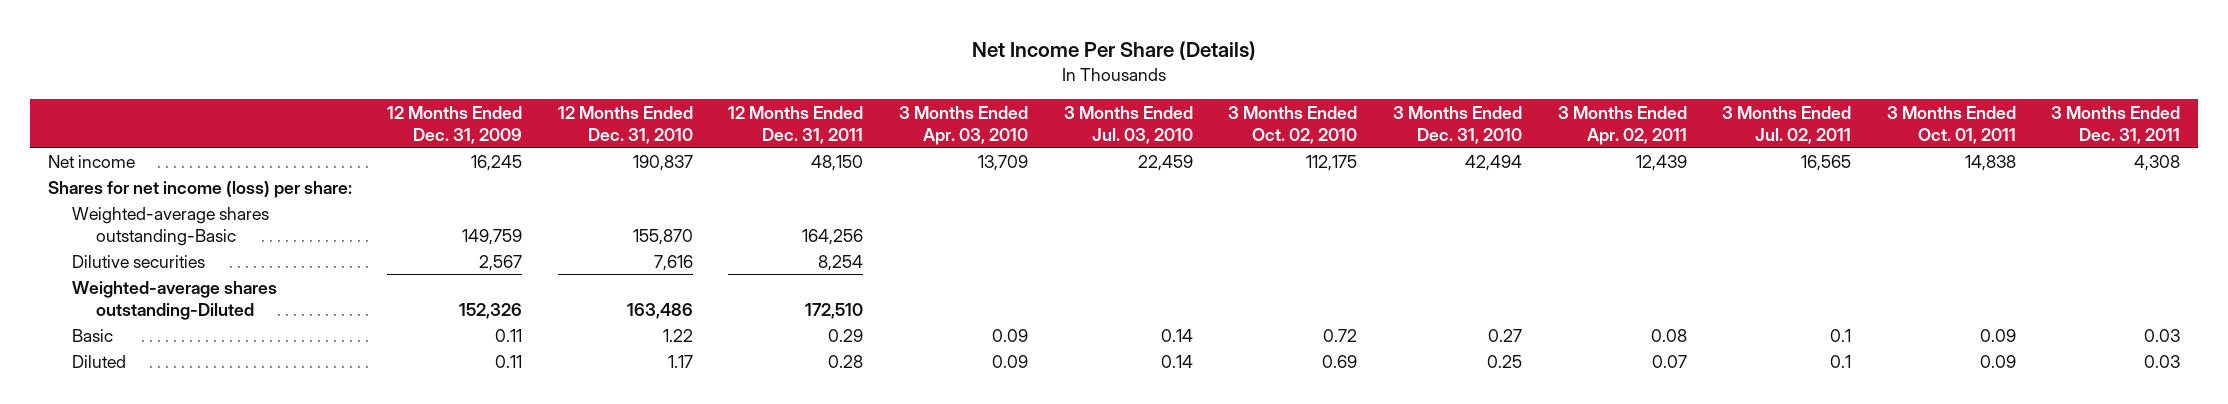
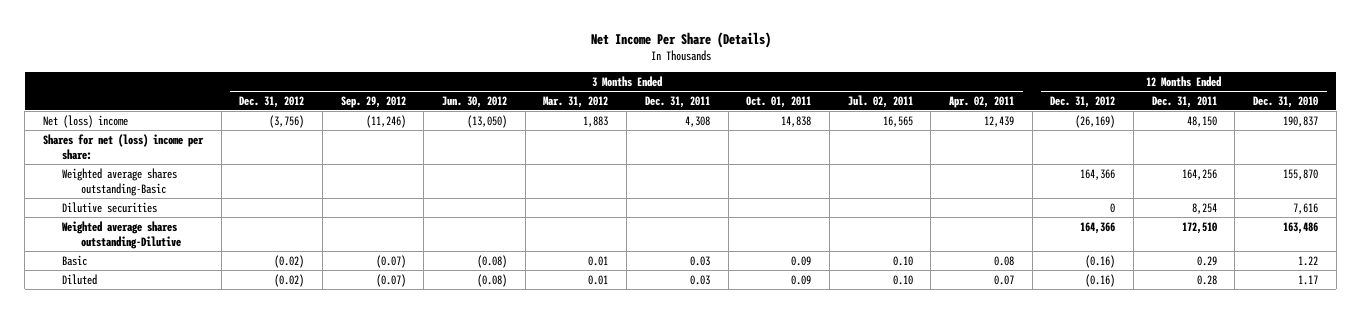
[387,105,523,144] 12 Months Ended Dec. 31, 2009 -> none
[899,105,1029,145] 3 Months Ended Apr. 03, 2010 -> none
[1063,105,1193,144] 3 Months Ended Jul. 03, 2010 -> none
[1228,105,1358,144] 3 Months Ended Oct. 02, 2010 -> none
[1392,105,1522,144] 3 Months Ended Dec. 31, 2010 -> none
none -> [239,95,305,108] Dec. 31, 2012
none -> [340,95,406,108] Sep. 29, 2012
none -> [442,95,508,108] Jun. 30, 2012
none -> [543,95,609,108] Mar. 31, 2012
none -> [1050,95,1116,108] Dec. 31, 2012
[47,154,135,168] Net income -> [42,114,128,128] Net (loss) income
[47,180,352,198] Shares for net income (loss) per share: -> [42,133,204,160] Shares for net (loss) income per share:
[71,206,269,246] Weighted-average shares outstanding-Basic -> [61,167,177,196] Weighted average shares outstanding-Basic
[71,280,277,320] Weighted-average shares outstanding-Diluted -> [61,220,181,249] Weighted average shares outstanding-Dilutive
[1830,328,1852,342] 0.1 -> [892,255,913,266] 0.10
[1830,354,1852,368] 0.1 -> [892,274,913,285] 0.10

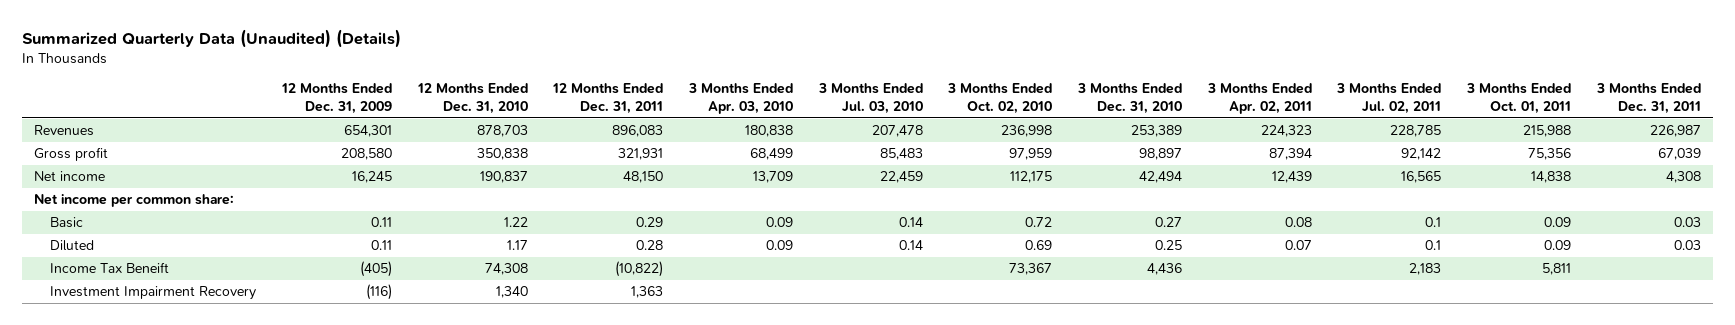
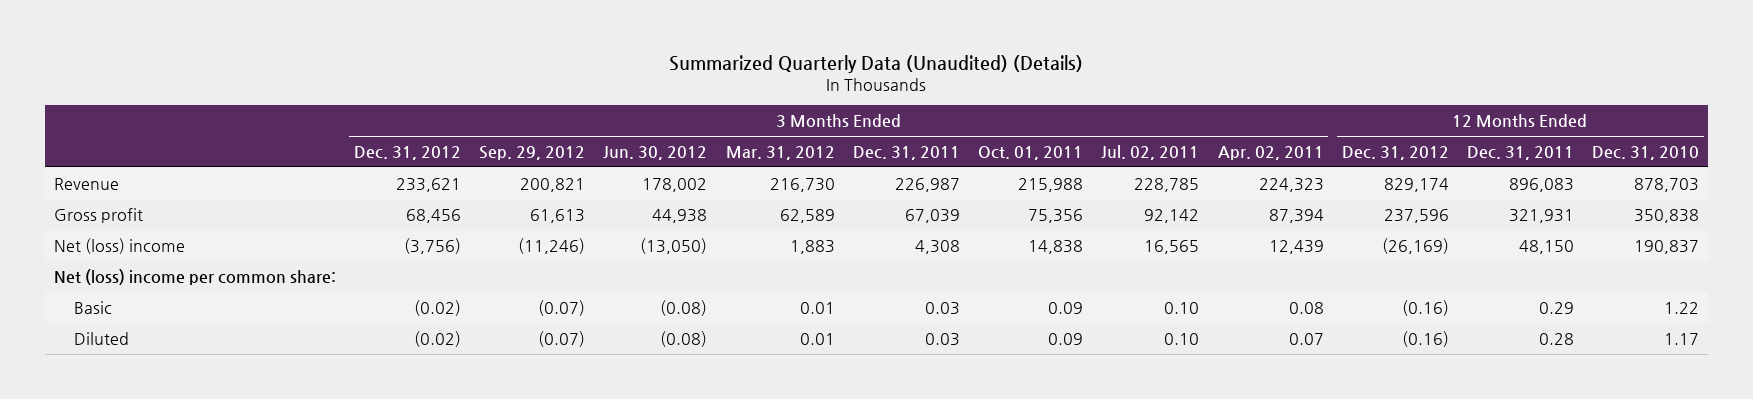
[281,83,393,115] 12 Months Ended Dec. 31, 2009 -> none
[688,83,794,115] 3 Months Ended Apr. 03, 2010 -> none
[817,83,923,115] 3 Months Ended Jul. 03, 2010 -> none
[947,83,1053,115] 3 Months Ended Oct. 02, 2010 -> none
[1076,83,1182,115] 3 Months Ended Dec. 31, 2010 -> none
none -> [353,145,461,160] Dec. 31, 2012
none -> [479,145,586,160] Sep. 29, 2012
none -> [603,145,708,160] Jun. 30, 2012
none -> [725,145,835,160] Mar. 31, 2012
none -> [1341,145,1449,160] Dec. 31, 2012
[34,125,95,137] Revenues -> [53,177,119,190] Revenue
[50,262,170,274] Income Tax Beneift -> none
[50,286,257,301] Investment Impairment Recovery -> none
[34,171,106,182] Net income -> [53,237,185,254] Net (loss) income
[34,194,235,208] Net income per common share: -> [53,268,336,285] Net (loss) income per common share:
[1425,217,1442,228] 0.1 -> [1164,301,1200,314] 0.10
[1425,240,1442,251] 0.1 -> [1164,332,1200,345] 0.10

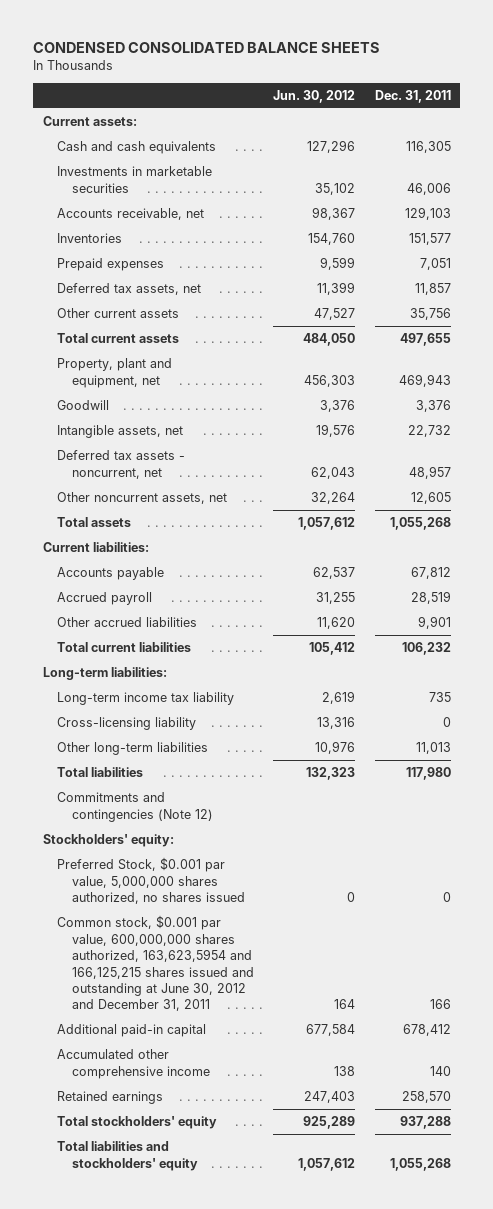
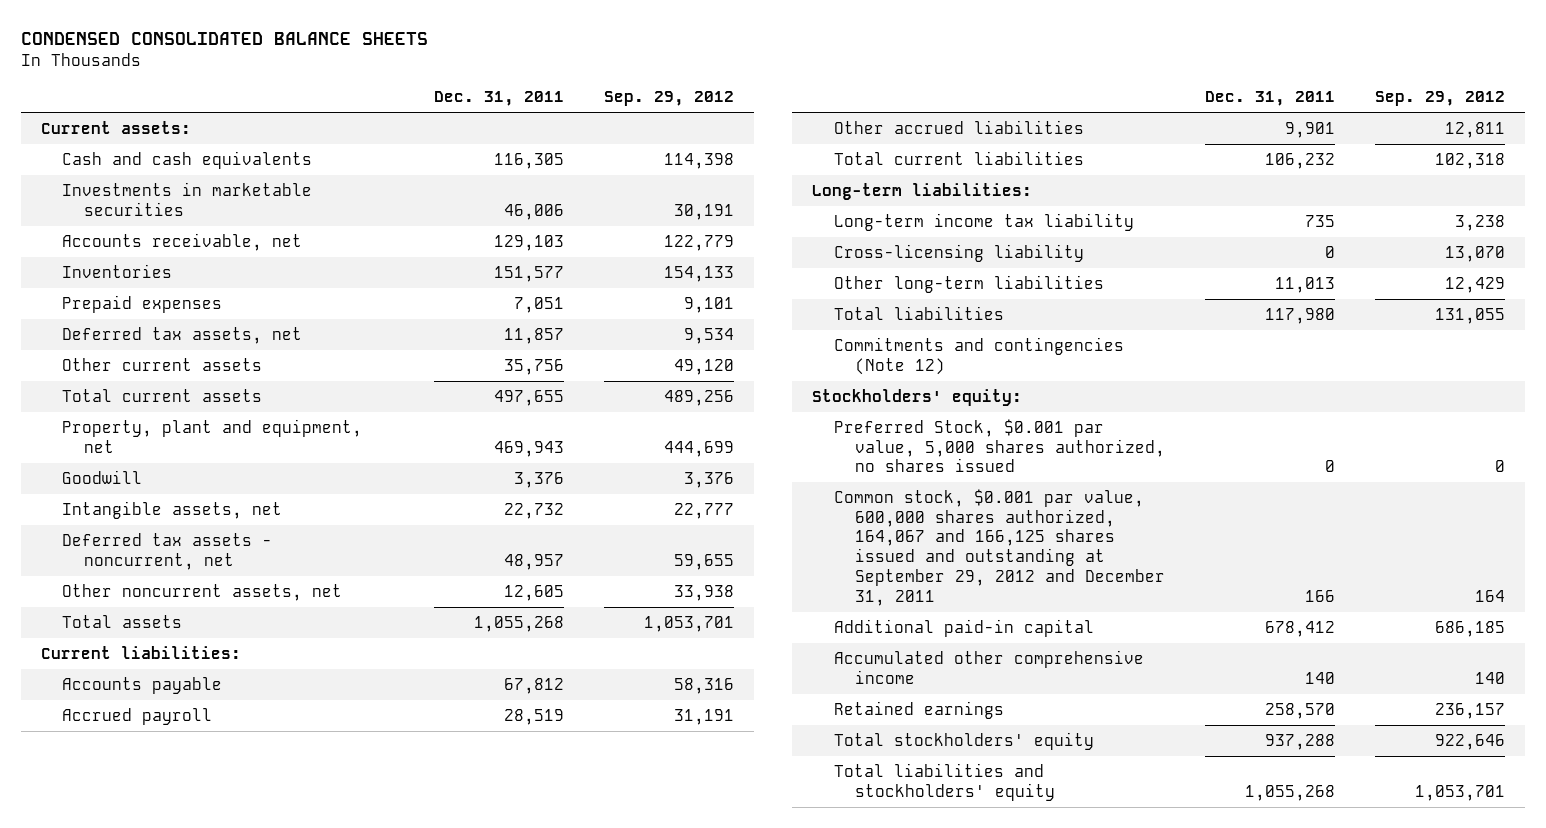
[273,89,356,103] Jun. 30, 2012 -> none
none -> [603,91,734,107] Sep. 29, 2012
[57,857,245,905] Preferred Stock, $0.001 par value, 5,000,000 shares authorized, no shares issued -> [833,418,1165,473] Preferred Stock, $0.001 par value, 5,000 shares authorized, no shares issued
[57,915,254,1012] Common stock, $0.001 par value, 600,000,000 shares authorized, 163,623,5954 and 166,125,215 shares issued and outstanding at June 30, 2012 and December 31, 2011 -> [833,488,1165,606] Common stock, $0.001 par value, 600,000 shares authorized, 164,067 and 166,125 shares issued and outstanding at September 29, 2012 and December 31, 2011

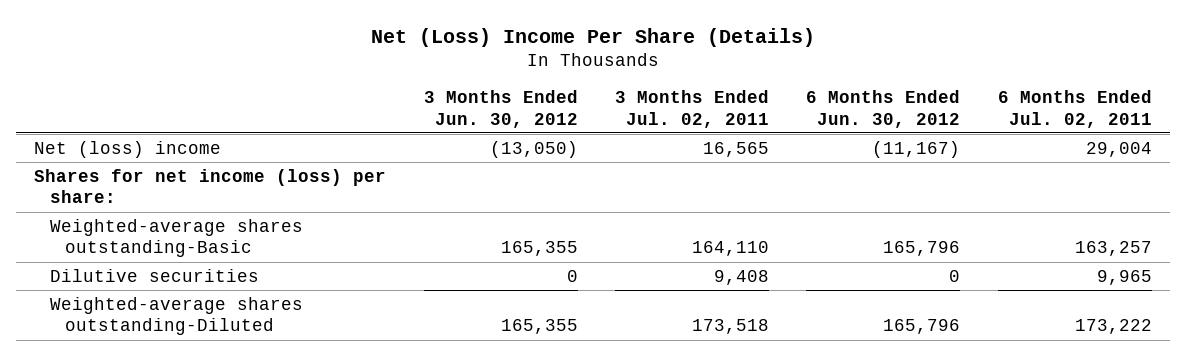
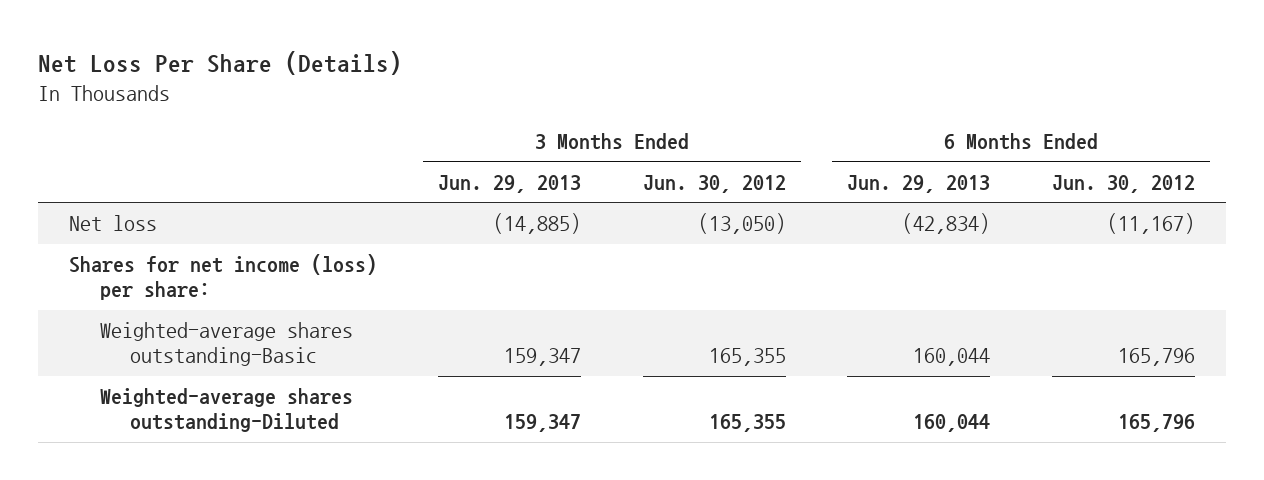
[370,27,815,47] Net (Loss) Income Per Share (Details) -> [37,50,402,75] Net Loss Per Share (Details)
[614,90,769,128] 3 Months Ended Jul. 02, 2011 -> none
[997,90,1152,128] 6 Months Ended Jul. 02, 2011 -> none
none -> [438,174,582,193] Jun. 29, 2013
none -> [847,174,991,193] Jun. 29, 2013
[34,140,222,158] Net (loss) income -> [68,215,157,232] Net loss
[49,268,259,282] Dilutive securities -> none

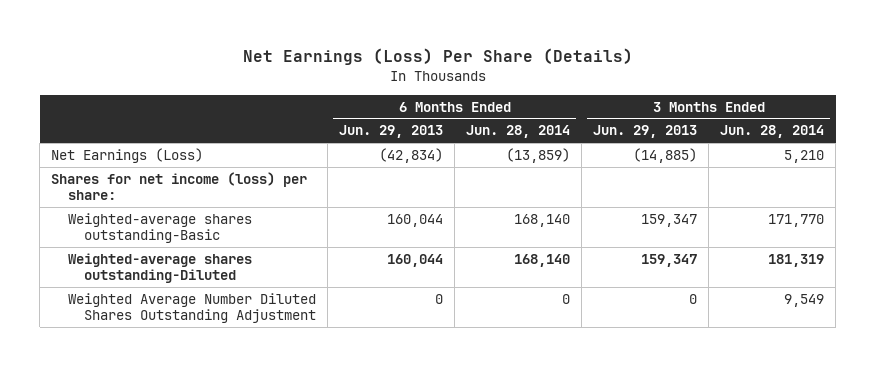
[37,50,402,75] Net Loss Per Share (Details) -> [242,47,633,65] Net Earnings (Loss) Per Share (Details)
[642,174,786,193] Jun. 30, 2012 -> none
[1051,174,1195,193] Jun. 30, 2012 -> none
none -> [466,125,571,139] Jun. 28, 2014
none -> [720,125,825,139] Jun. 28, 2014
[68,215,157,232] Net loss -> [51,147,204,163] Net Earnings (Loss)
none -> [67,292,317,324] Weighted Average Number Diluted Shares Outstanding Adjustment

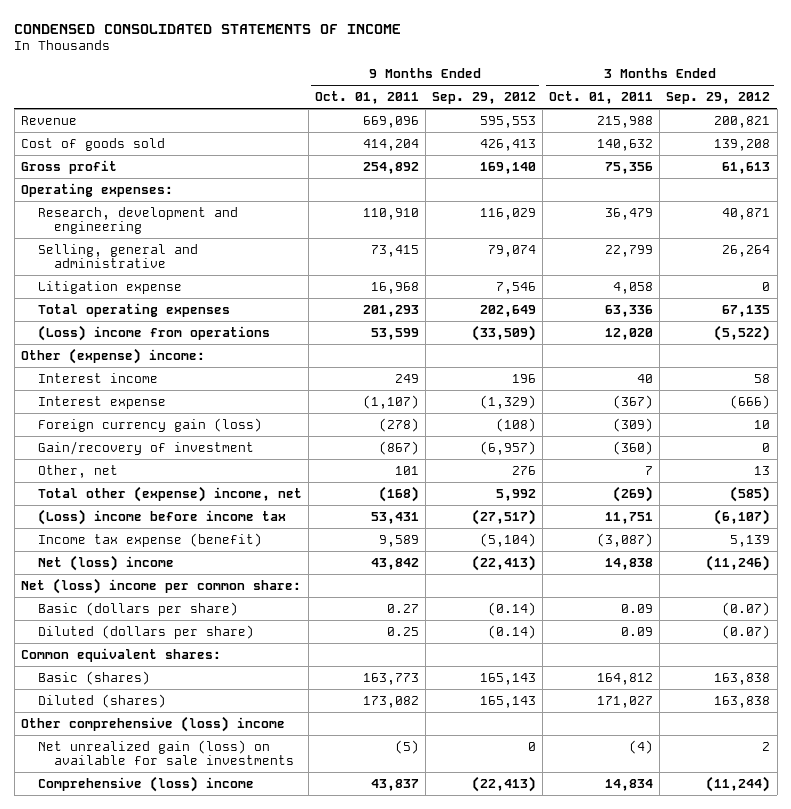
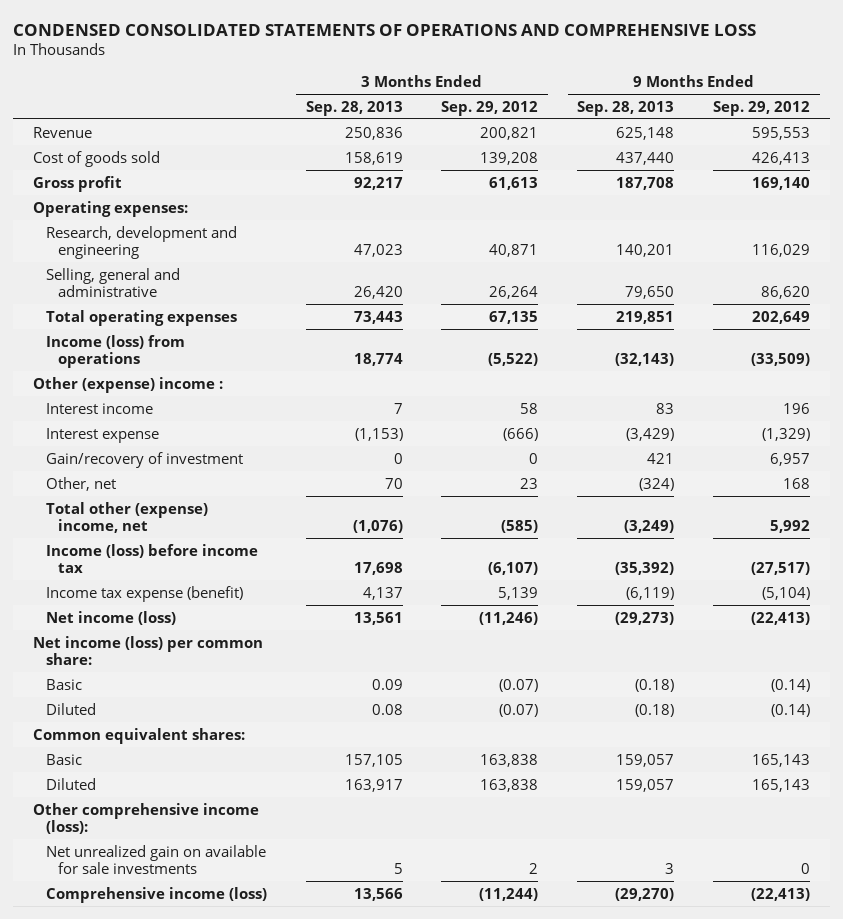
[14,23,402,34] CONDENSED CONSOLIDATED STATEMENTS OF INCOME -> [13,23,757,36] CONDENSED CONSOLIDATED STATEMENTS OF OPERATIONS AND COMPREHENSIVE LOSS
[314,91,419,105] Oct. 01, 2011 -> none
[549,91,654,105] Oct. 01, 2011 -> none
none -> [305,100,403,116] Sep. 28, 2013
none -> [577,100,675,116] Sep. 28, 2013
[37,280,182,294] Litigation expense -> none
[487,244,536,257] 79,074 -> [761,286,811,300] 86,620
[37,324,270,341] (Loss) income from operations -> [45,334,185,369] Income (loss) from operations
[20,347,205,364] Other (expense) income: -> [32,376,223,393] Other (expense) income :
[37,417,262,432] Foreign currency gain (loss) -> none
[479,440,536,455] (6,957) -> [770,452,811,466] 6,957
[511,465,536,475] 276 -> [783,477,811,489] 168
[754,465,771,475] 13 -> [520,477,539,489] 23
[37,508,286,525] (Loss) income before income tax -> [45,543,258,574] Income (loss) before income tax
[37,554,174,571] Net (loss) income -> [45,610,176,625] Net income (loss)
[20,577,301,594] Net (loss) income per common share: -> [32,635,263,666] Net income (loss) per common share:
[37,601,238,616] Basic (dollars per share) -> [45,678,82,690] Basic
[37,624,254,639] Diluted (dollars per share) -> [45,702,96,715] Diluted
[37,670,150,685] Basic (shares) -> [45,753,82,765] Basic
[37,693,166,708] Diluted (shares) -> [45,777,96,790] Diluted
[20,715,285,732] Other comprehensive (loss) income -> [32,802,259,835] Other comprehensive income (loss):
[37,739,295,766] Net unrealized gain (loss) on available for sale investments -> [45,844,266,875] Net unrealized gain on available for sale investments
[37,775,254,792] Comprehensive (loss) income -> [45,886,267,903] Comprehensive income (loss)

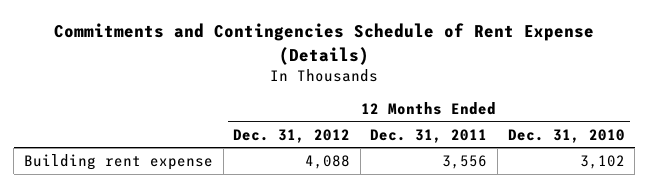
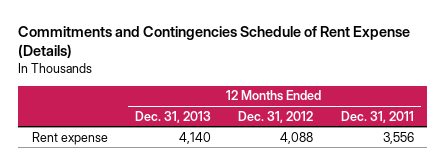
[507,128,625,143] Dec. 31, 2010 -> none
none -> [134,110,211,123] Dec. 31, 2013
[24,154,214,171] Building rent expense -> [31,131,108,145] Rent expense

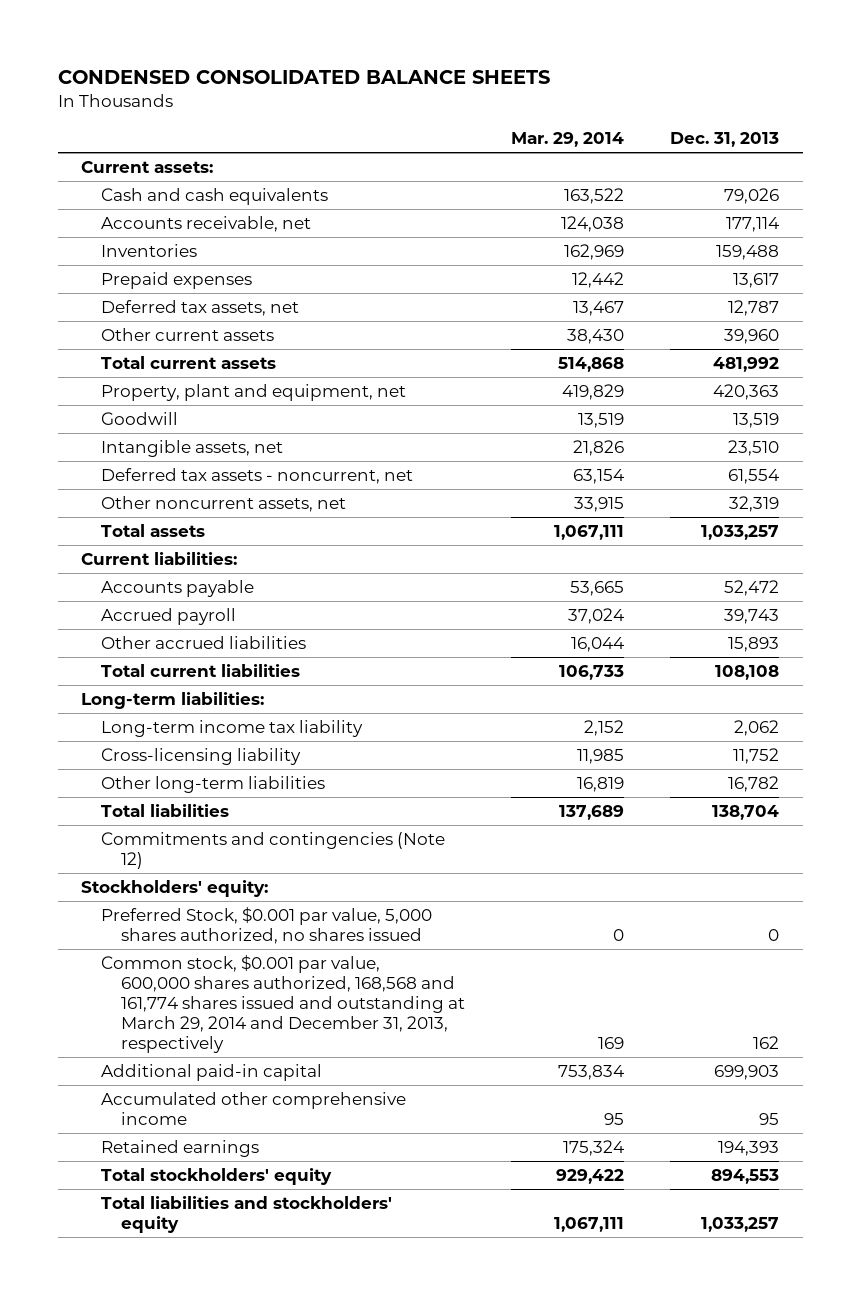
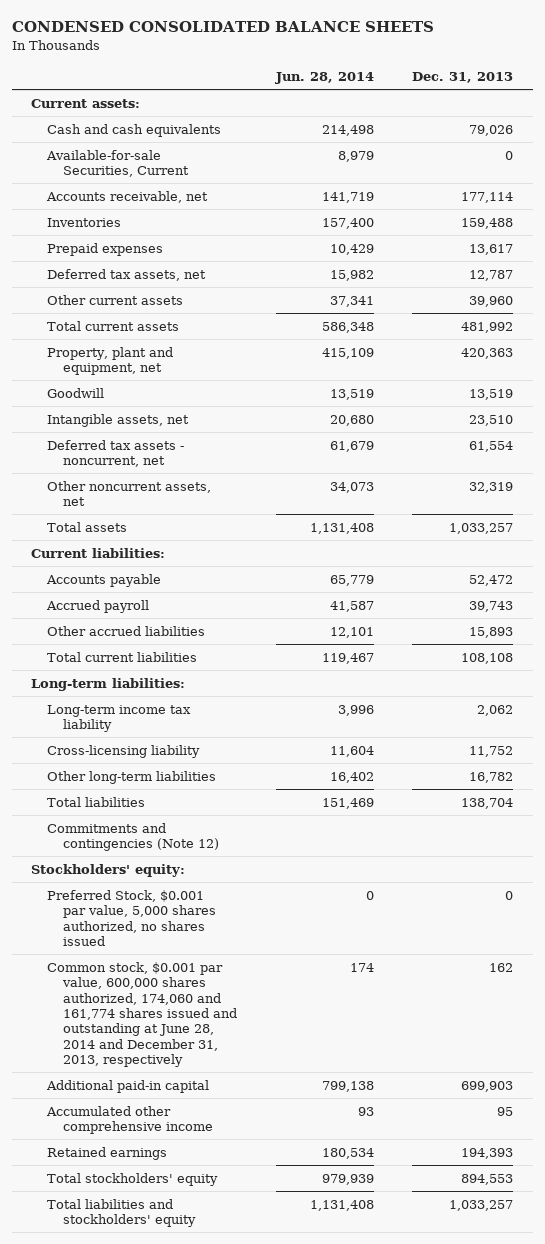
[511,132,625,148] Mar. 29, 2014 -> none
none -> [274,72,374,85] Jun. 28, 2014
none -> [45,149,189,178] Available-for-sale Securities, Current
[100,954,465,1053] Common stock, $0.001 par value, 600,000 shares authorized, 168,568 and 161,774 shares issued and outstanding at March 29, 2014 and December 31, 2013, respectively -> [46,961,237,1068] Common stock, $0.001 par value, 600,000 shares authorized, 174,060 and 161,774 shares issued and outstanding at June 28, 2014 and December 31, 2013, respectively

